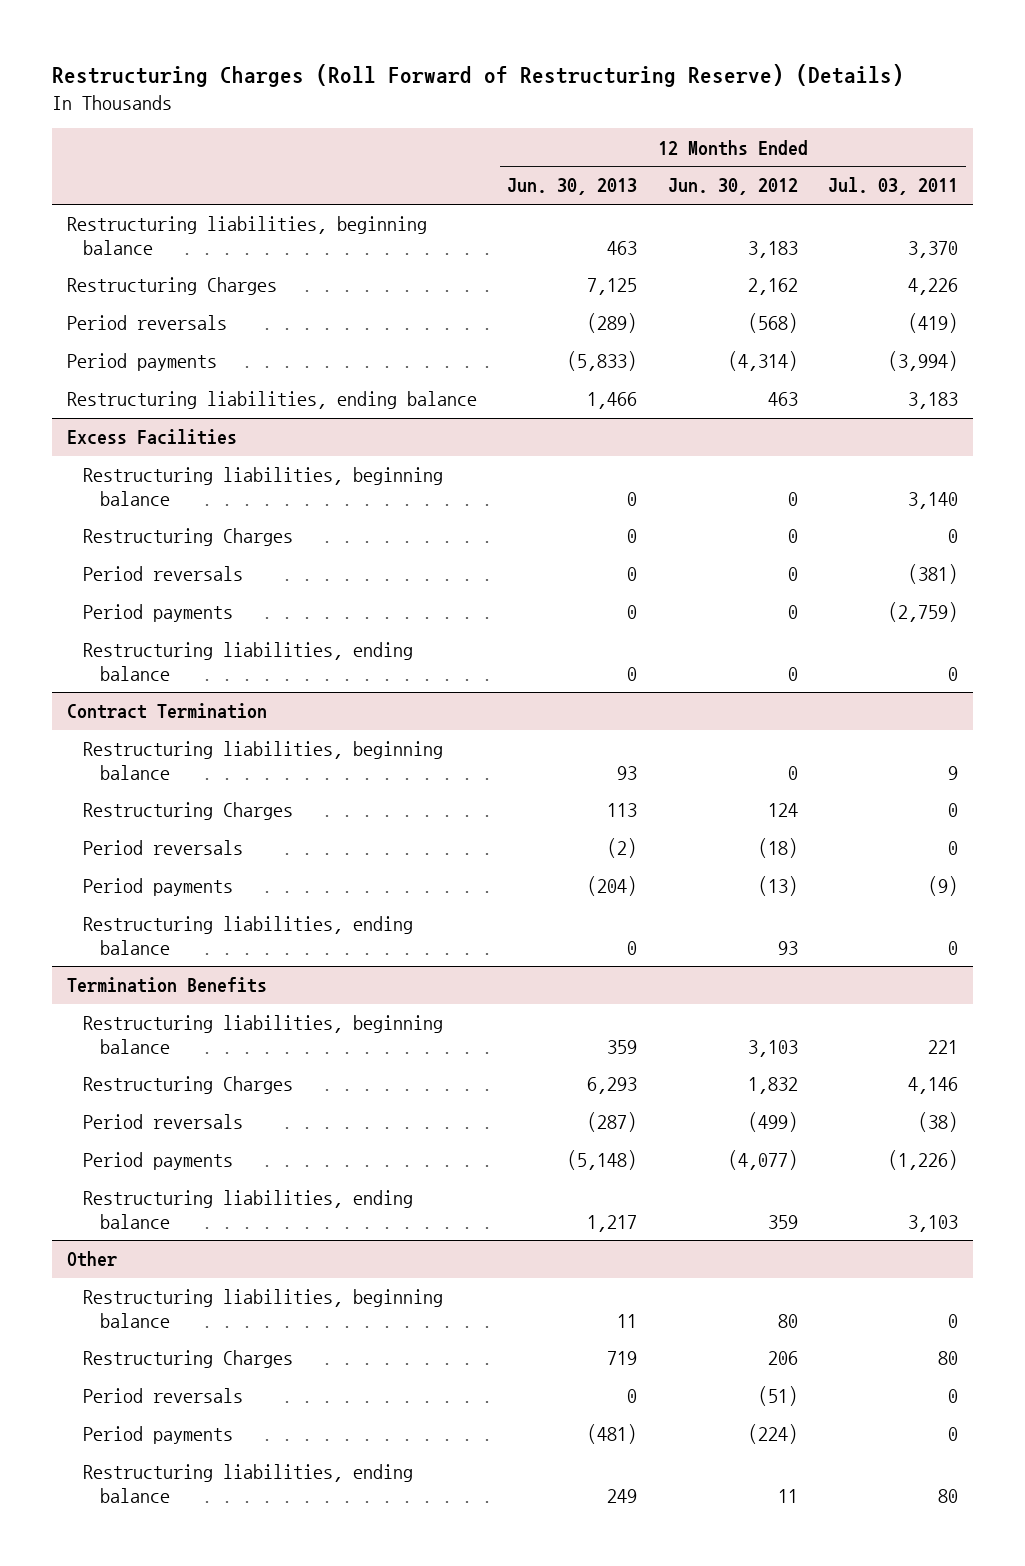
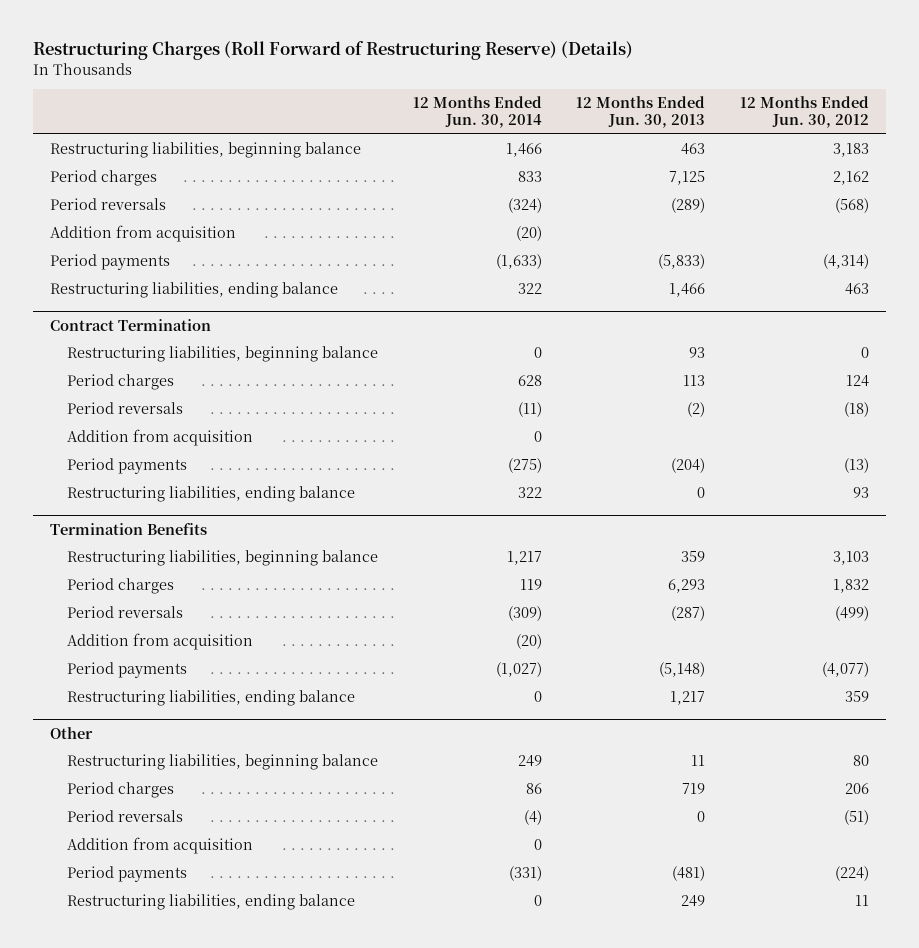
[828,177,959,196] Jul. 03, 2011 -> none
none -> [412,96,542,128] 12 Months Ended Jun. 30, 2014
[66,277,277,296] Restructuring Charges -> [50,170,158,187] Period charges
none -> [50,225,237,243] Addition from acquisition
[66,429,237,446] Excess Facilities -> none
[83,467,444,506] Restructuring liabilities, beginning balance -> none
[83,528,294,547] Restructuring Charges -> none
[83,566,244,582] Period reversals -> none
[83,604,234,623] Period payments -> none
[83,642,414,681] Restructuring liabilities, ending balance -> none
[83,802,294,821] Restructuring Charges -> [66,374,174,391] Period charges
none -> [66,429,253,447] Addition from acquisition
[83,1076,294,1095] Restructuring Charges -> [66,578,174,595] Period charges
none -> [66,633,253,651] Addition from acquisition
[83,1350,294,1369] Restructuring Charges -> [66,782,174,799] Period charges
none -> [66,837,253,855] Addition from acquisition

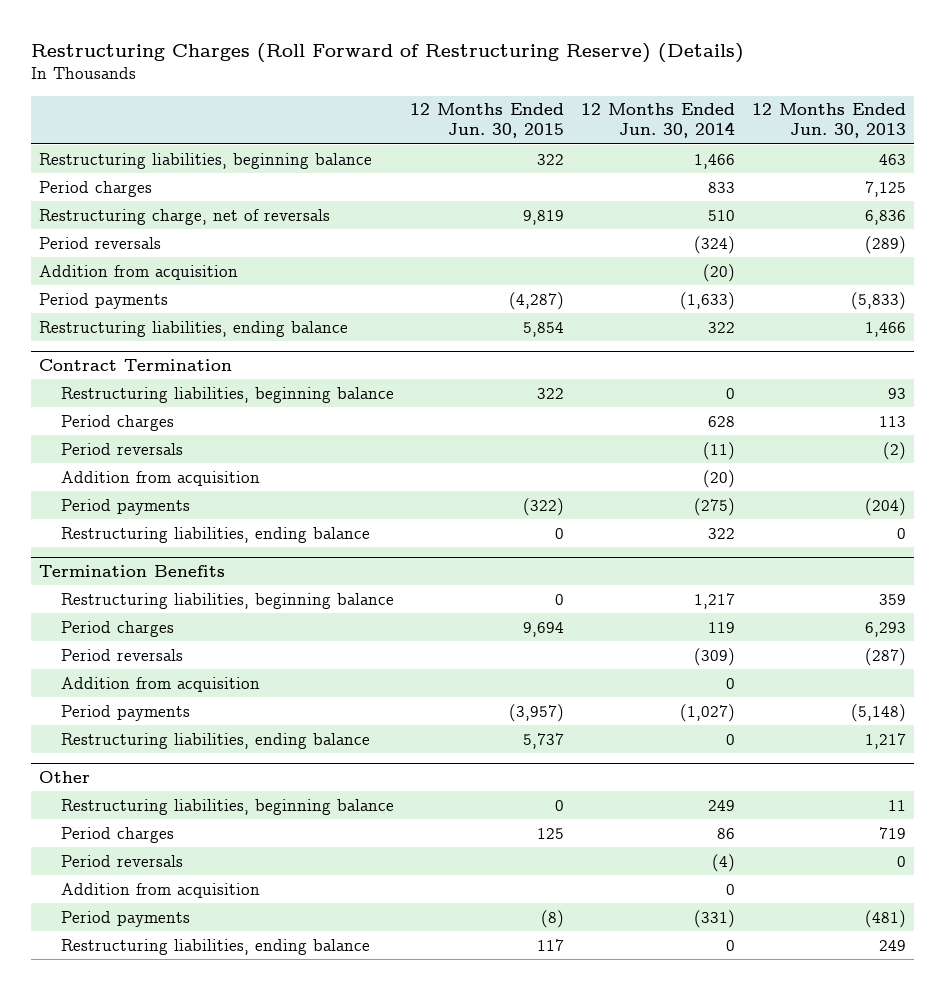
[739,96,869,128] 12 Months Ended Jun. 30, 2012 -> none
none -> [410,103,565,139] 12 Months Ended Jun. 30, 2015
none -> [39,208,331,225] Restructuring charge, net of reversals
[533,431,542,443] 0 -> [702,469,735,488] (20)
[515,634,542,650] (20) -> [725,677,735,689] 0

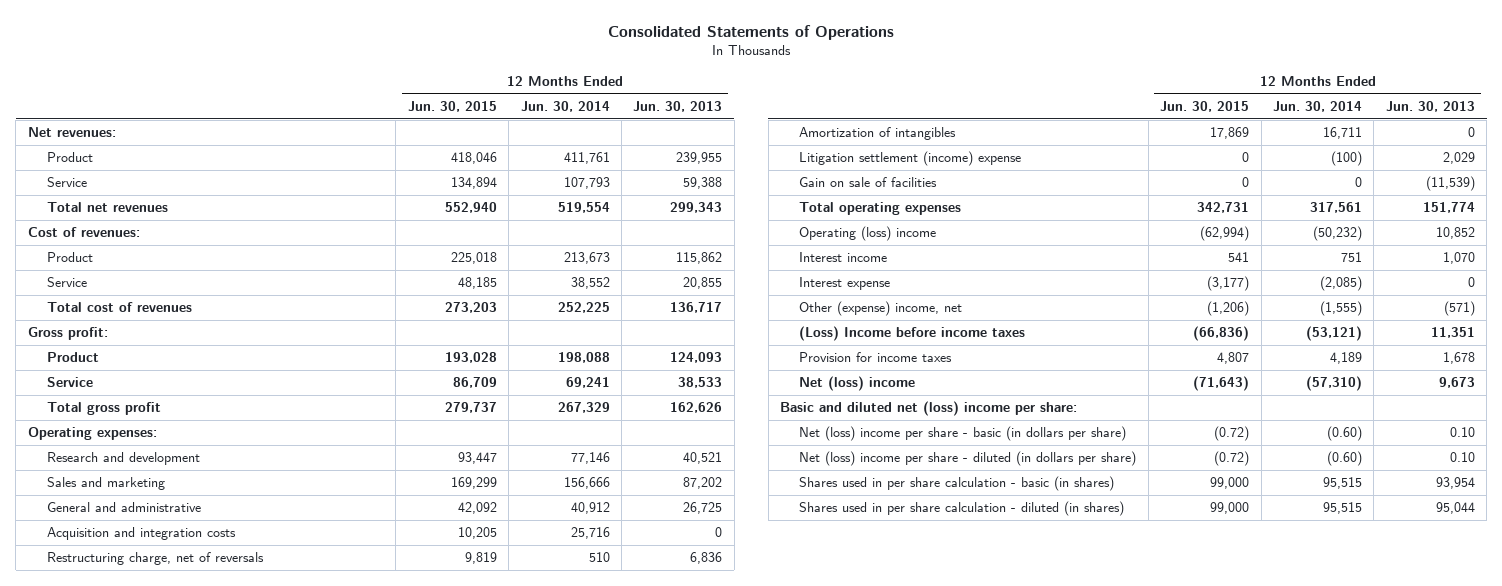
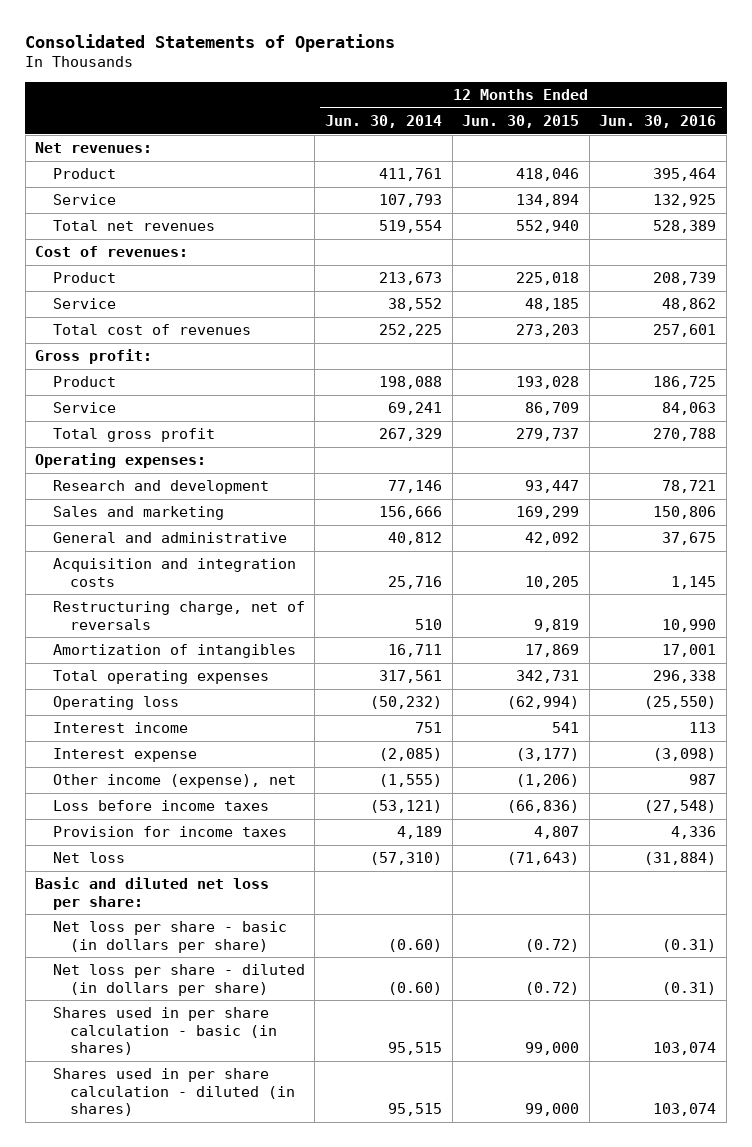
[633,101,723,113] Jun. 30, 2013 -> none
none -> [599,115,717,129] Jun. 30, 2016
[570,502,610,515] 40,912 -> [387,532,442,546] 40,812
[799,151,1022,167] Litigation settlement (income) expense -> none
[799,177,938,188] Gain on sale of facilities -> none
[799,226,937,242] Operating (loss) income -> [52,696,179,711] Operating loss
[799,301,963,317] Other (expense) income, net -> [52,774,296,789] Other income (expense), net
[799,326,1026,342] (Loss) Income before income taxes -> [52,800,269,812] Loss before income taxes
[799,376,916,392] Net (loss) income -> [52,852,125,864] Net loss
[780,401,1078,417] Basic and diluted net (loss) income per share: -> [35,877,270,910] Basic and diluted net loss per share:
[799,426,1127,442] Net (loss) income per share - basic (in dollars per share) -> [52,921,287,953] Net loss per share - basic (in dollars per share)
[799,451,1137,467] Net (loss) income per share - diluted (in dollars per share) -> [52,964,305,996] Net loss per share - diluted (in dollars per share)

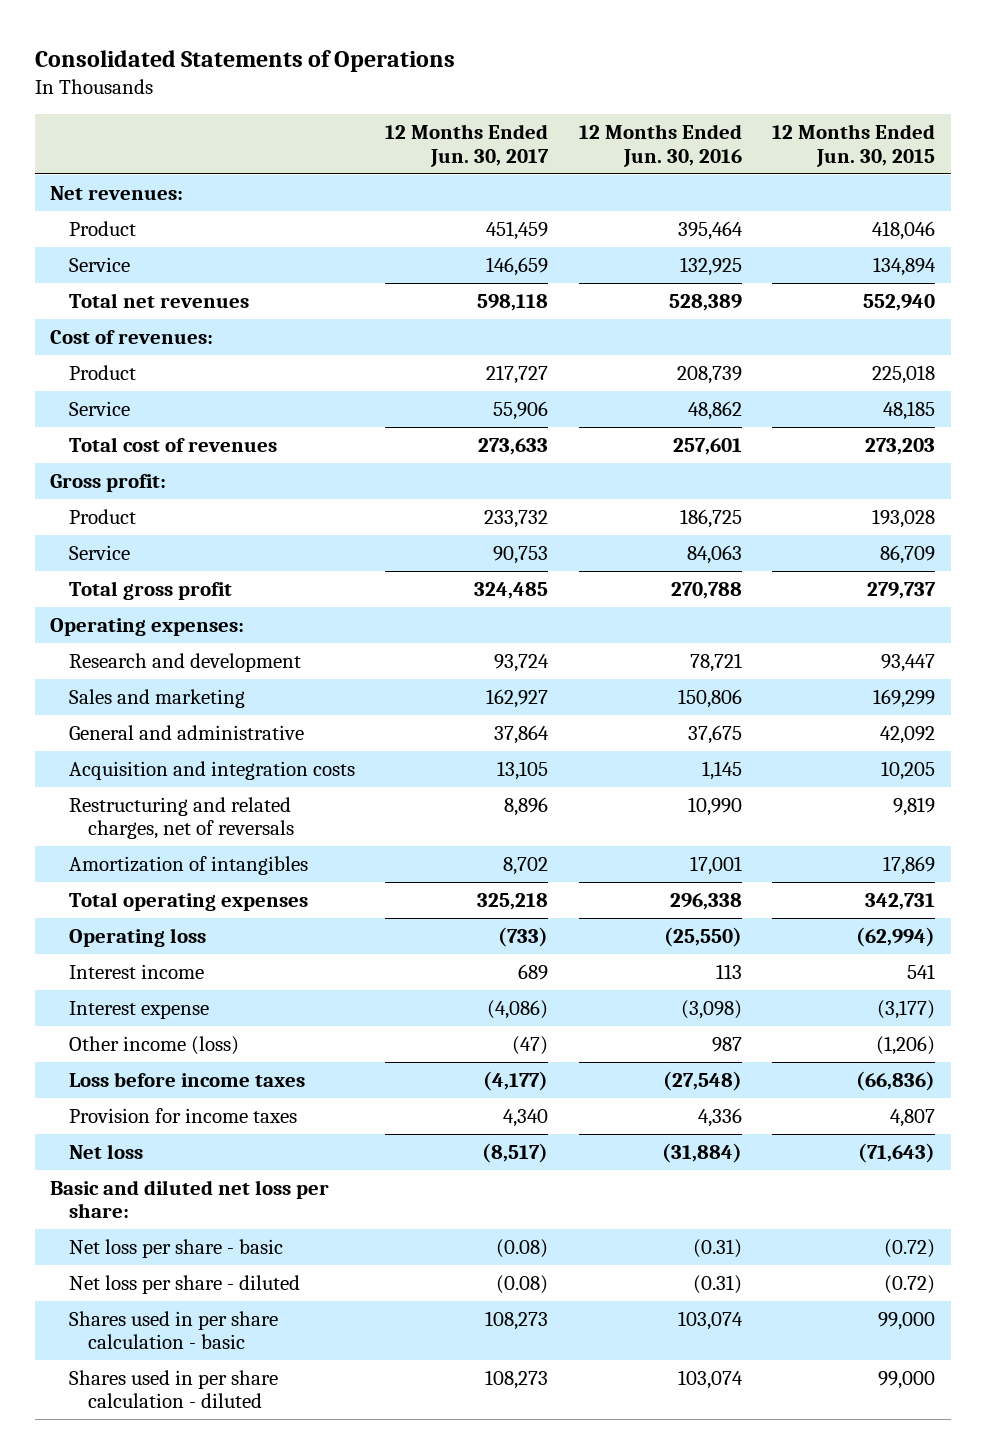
[324,115,442,129] Jun. 30, 2014 -> none
none -> [385,124,550,167] 12 Months Ended Jun. 30, 2017
[52,601,305,630] Restructuring charge, net of reversals -> [68,796,294,840] Restructuring and related charges, net of reversals
[52,774,296,789] Other income (expense), net -> [68,1035,239,1055] Other income (loss)
[52,921,287,953] Net loss per share - basic (in dollars per share) -> [68,1238,283,1258] Net loss per share - basic
[52,964,305,996] Net loss per share - diluted (in dollars per share) -> [68,1274,300,1294] Net loss per share - diluted
[52,1007,278,1056] Shares used in per share calculation - basic (in shares) -> [68,1310,278,1350] Shares used in per share calculation - basic
[52,1068,296,1117] Shares used in per share calculation - diluted (in shares) -> [68,1369,278,1409] Shares used in per share calculation - diluted

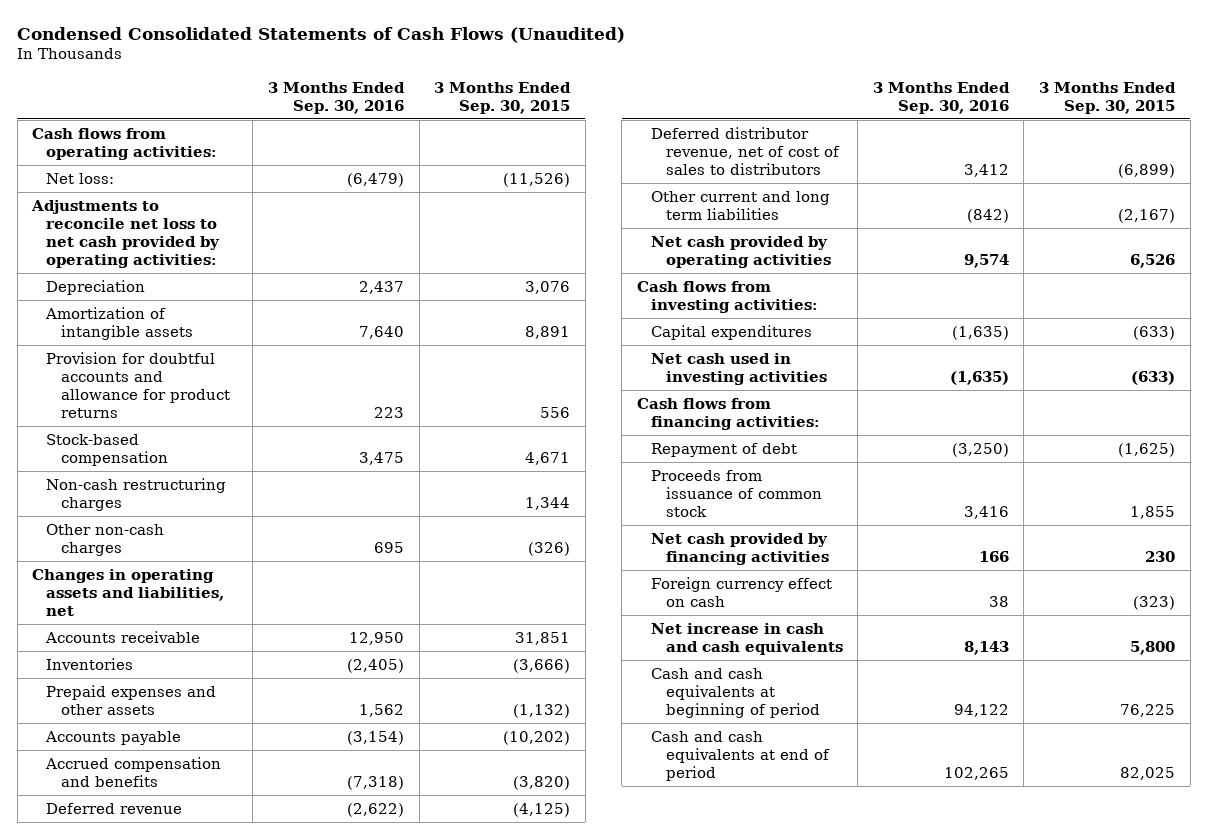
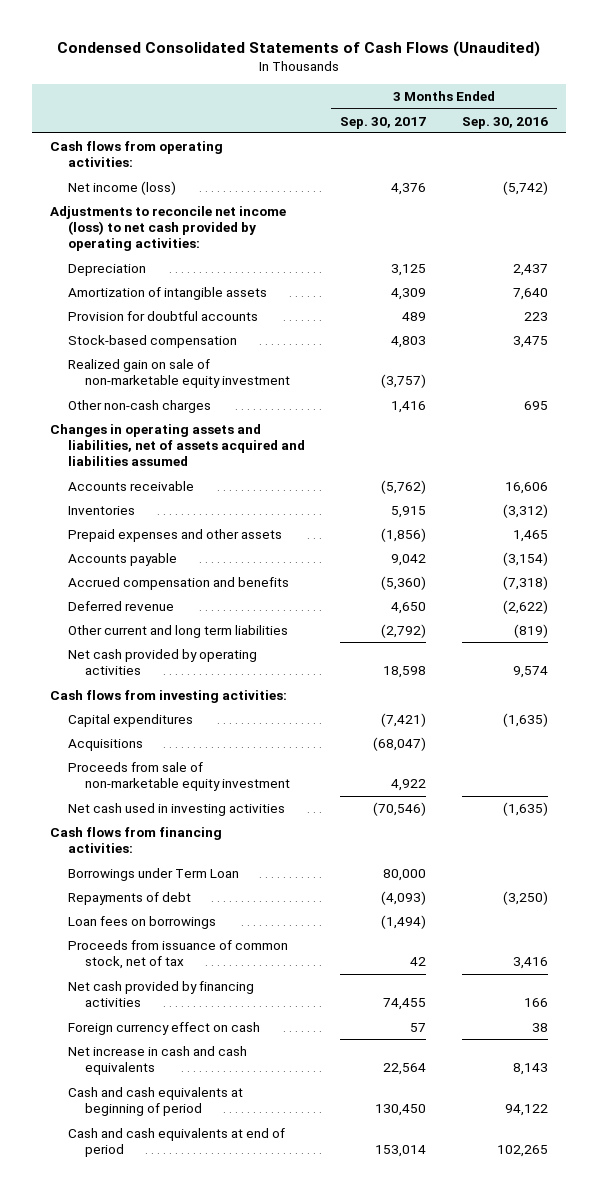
[434,81,572,114] 3 Months Ended Sep. 30, 2015 -> none
none -> [340,116,427,129] Sep. 30, 2017
[46,172,115,184] Net loss: -> [67,180,176,195] Net income (loss)
[346,172,404,187] (6,479) -> [502,180,548,195] (5,742)
[31,199,221,268] Adjustments to reconcile net loss to net cash provided by operating activities: -> [50,205,287,252] Adjustments to reconcile net income (loss) to net cash provided by operating activities:
[46,351,230,418] Provision for doubtful accounts and allowance for product returns -> [67,310,258,321] Provision for doubtful accounts
[46,477,227,511] Non-cash restructuring charges -> none
none -> [67,358,290,389] Realized gain on sale of non-marketable equity investment
[32,568,225,616] Changes in operating assets and liabilities, net -> [50,423,305,467] Changes in operating assets and liabilities, net of assets acquired and liabilities assumed
[348,631,404,645] 12,950 -> [504,481,548,494] 16,606
[346,658,404,673] (2,405) -> [502,503,548,518] (3,312)
[358,703,404,717] 1,562 -> [512,529,548,542] 1,465
[651,126,840,175] Deferred distributor revenue, net of cost of sales to distributors -> none
[966,208,1009,223] (842) -> [513,623,548,638] (819)
none -> [67,738,143,751] Acquisitions
none -> [67,761,290,792] Proceeds from sale of non-marketable equity investment
none -> [67,867,239,881] Borrowings under Term Loan
[651,442,798,457] Repayment of debt -> [67,891,191,905] Repayments of debt
none -> [67,915,216,929] Loan fees on borrowings
[651,469,822,517] Proceeds from issuance of common stock -> [67,939,288,970] Proceeds from issuance of common stock, net of tax

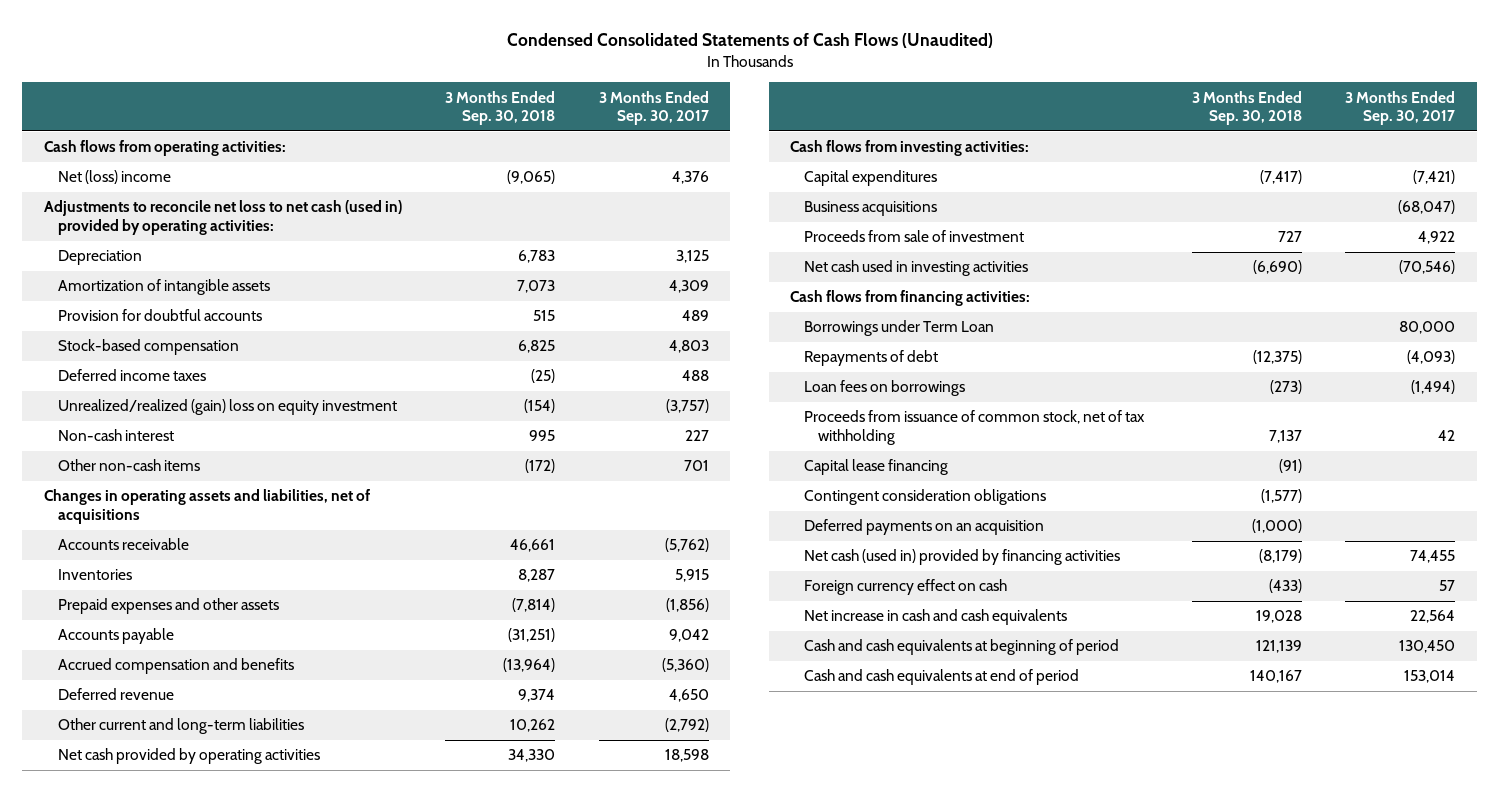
[461,116,548,129] Sep. 30, 2016 -> none
none -> [445,90,556,126] 3 Months Ended Sep. 30, 2018
[67,180,176,195] Net income (loss) -> [57,170,171,185] Net (loss) income
[50,205,287,252] Adjustments to reconcile net income (loss) to net cash provided by operating activities: -> [43,200,402,236] Adjustments to reconcile net loss to net cash (used in) provided by operating activities:
none -> [57,369,206,382] Deferred income taxes
[67,358,290,389] Realized gain on sale of non-marketable equity investment -> [57,399,397,416] Unrealized/realized (gain) loss on equity investment
none -> [57,429,174,442] Non-cash interest
[67,399,211,413] Other non-cash charges -> [57,459,200,472] Other non-cash items
[391,400,427,413] 1,416 -> [683,460,709,472] 701
[50,423,305,467] Changes in operating assets and liabilities, net of assets acquired and liabilities assumed -> [43,489,370,525] Changes in operating assets and liabilities, net of acquisitions
[67,624,288,638] Other current and long term liabilities -> [57,718,304,735] Other current and long-term liabilities
[67,738,143,751] Acquisitions -> [804,201,938,217] Business acquisitions
[67,761,290,792] Proceeds from sale of non-marketable equity investment -> [804,230,1025,243] Proceeds from sale of investment
[67,939,288,970] Proceeds from issuance of common stock, net of tax -> [804,410,1146,446] Proceeds from issuance of common stock, net of tax withholding
none -> [804,459,949,476] Capital lease financing
none -> [804,489,1047,506] Contingent consideration obligations
none -> [804,519,1045,536] Deferred payments on an acquisition
[67,980,254,1008] Net cash provided by financing activities -> [804,549,1121,566] Net cash (used in) provided by financing activities

